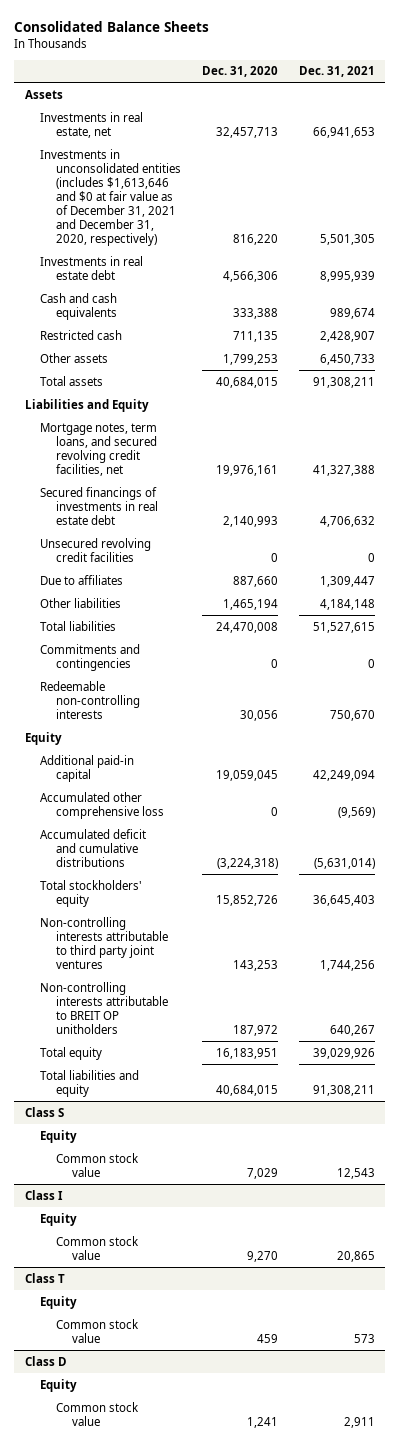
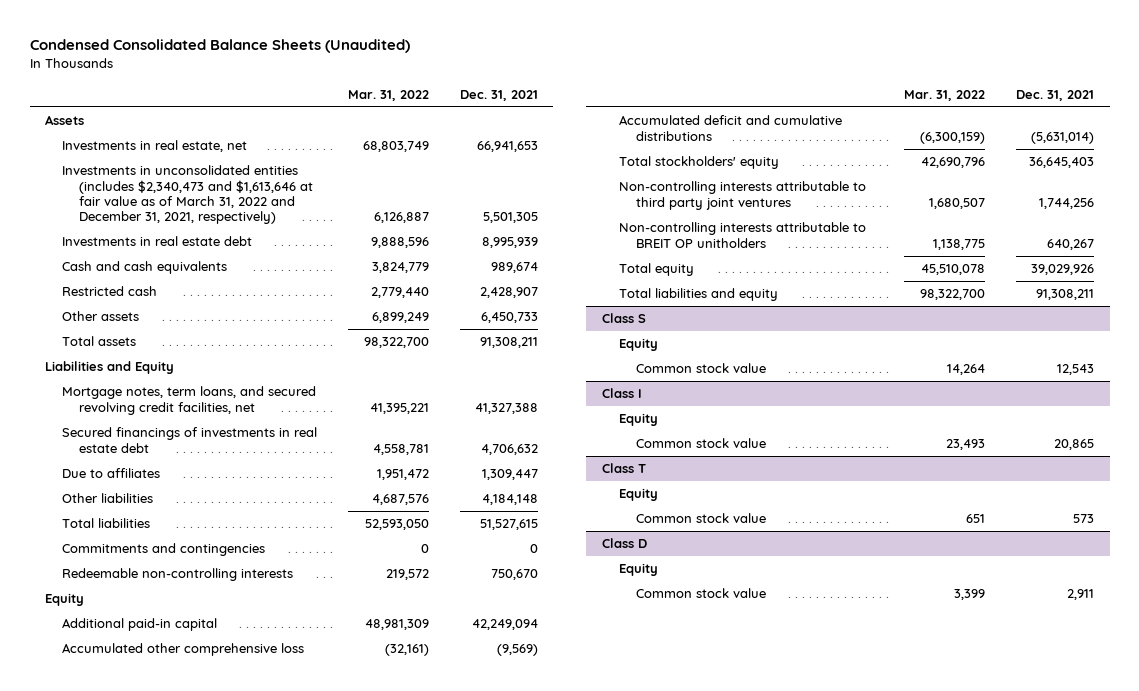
[14,21,210,33] Consolidated Balance Sheets -> [29,39,410,54] Condensed Consolidated Balance Sheets (Unaudited)
[202,66,279,78] Dec. 31, 2020 -> none
none -> [347,89,429,101] Mar. 31, 2022
[40,148,182,246] Investments in unconsolidated entities (includes $1,613,646 and $0 at fair value as of December 31, 2021 and December 31, 2020, respectively) -> [62,165,314,225] Investments in unconsolidated entities (includes $2,340,473 and $1,613,646 at fair value as of March 31, 2022 and December 31, 2021, respectively)
[40,537,152,562] Unsecured revolving credit facilities -> none

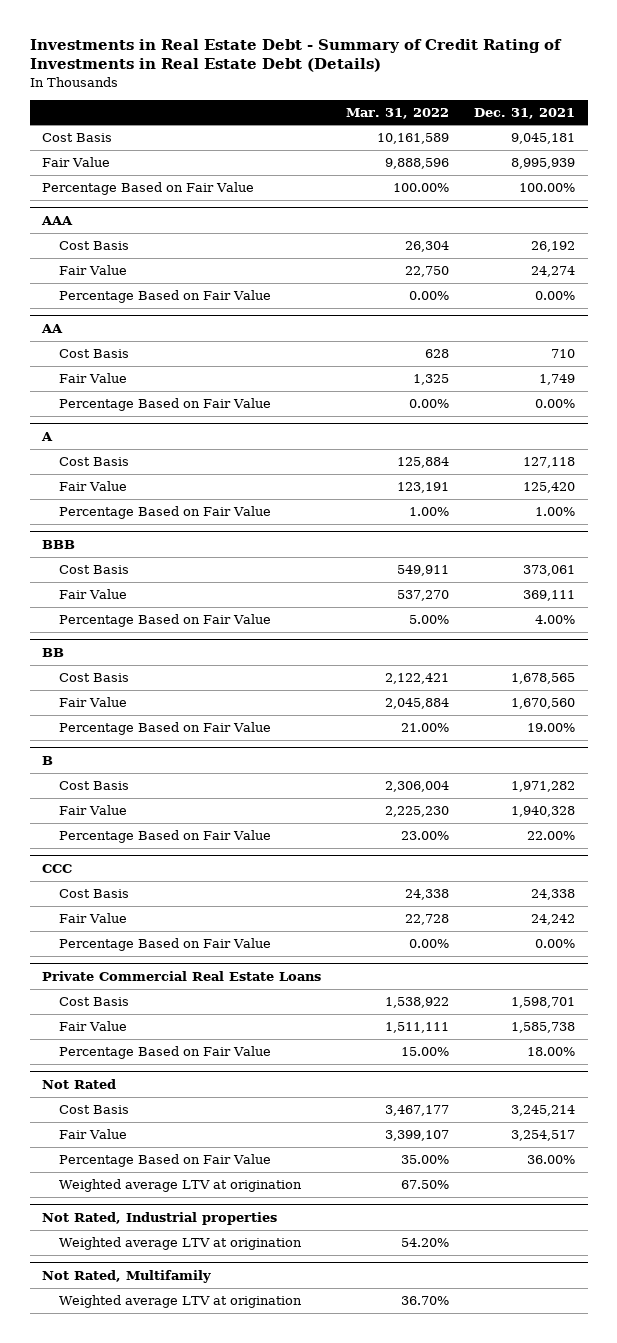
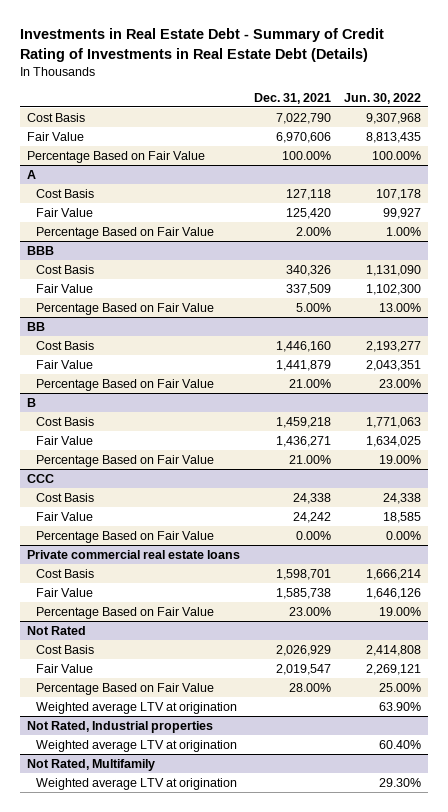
[346,107,450,119] Mar. 31, 2022 -> none
none -> [344,92,422,104] Jun. 30, 2022
[511,133,576,145] 9,045,181 -> [275,112,331,124] 7,022,790
[511,158,576,170] 8,995,939 -> [275,131,331,143] 6,970,606
[41,215,74,225] AAA -> none
[59,241,130,251] Cost Basis -> none
[59,265,128,276] Fair Value -> none
[59,290,272,304] Percentage Based on Fair Value -> none
[41,323,64,333] AA -> none
[59,349,130,359] Cost Basis -> none
[59,373,128,384] Fair Value -> none
[59,398,272,412] Percentage Based on Fair Value -> none
[535,507,576,517] 1.00% -> [295,226,331,236] 2.00%
[523,565,576,577] 373,061 -> [285,264,331,276] 340,326
[523,590,576,602] 369,111 -> [285,283,331,295] 337,509
[535,615,576,625] 4.00% -> [295,302,331,312] 5.00%
[511,673,576,685] 1,678,565 -> [275,340,331,352] 1,446,160
[511,698,576,710] 1,670,560 -> [275,359,331,371] 1,441,879
[527,723,576,733] 19.00% -> [288,378,331,388] 21.00%
[511,781,576,793] 1,971,282 -> [275,416,331,428] 1,459,218
[511,806,576,818] 1,940,328 -> [275,435,331,447] 1,436,271
[527,831,576,841] 22.00% -> [288,454,331,464] 21.00%
[42,970,322,981] Private Commercial Real Estate Loans -> [26,549,240,559] Private commercial real estate loans
[527,1047,576,1057] 18.00% -> [288,606,331,616] 23.00%
[511,1105,576,1117] 3,245,214 -> [275,644,331,656] 2,026,929
[511,1130,576,1142] 3,254,517 -> [275,663,331,675] 2,019,547
[527,1155,576,1165] 36.00% -> [288,682,331,692] 28.00%

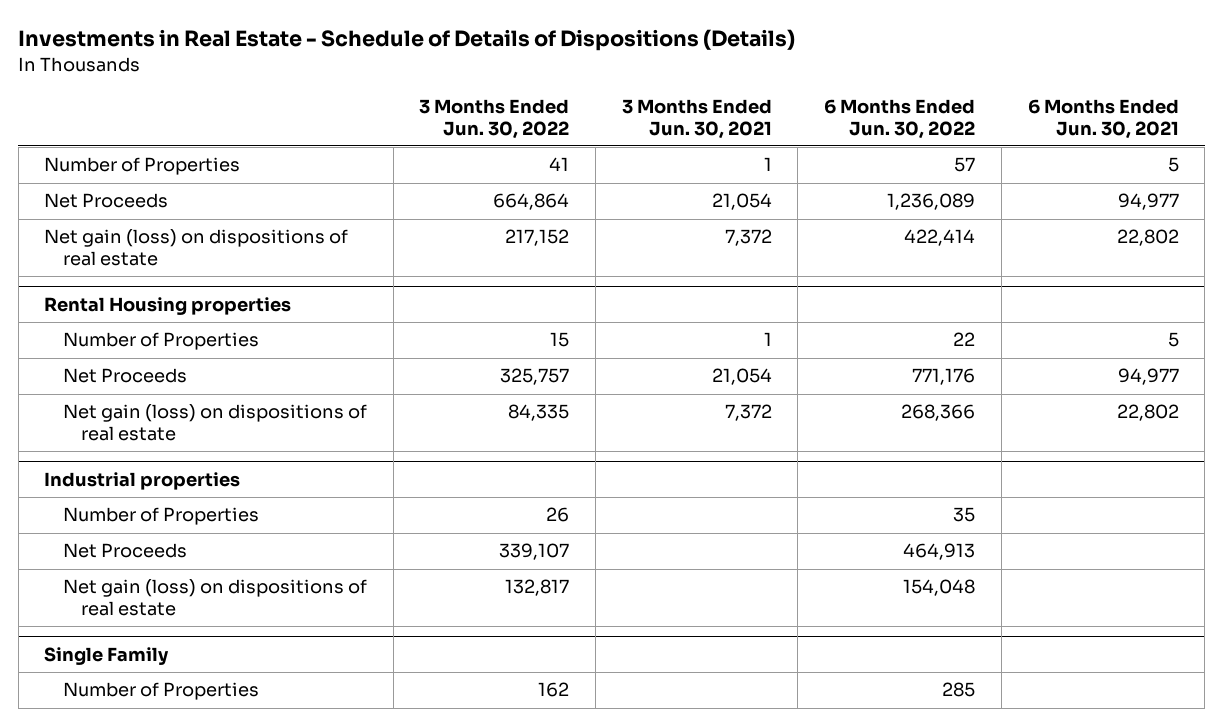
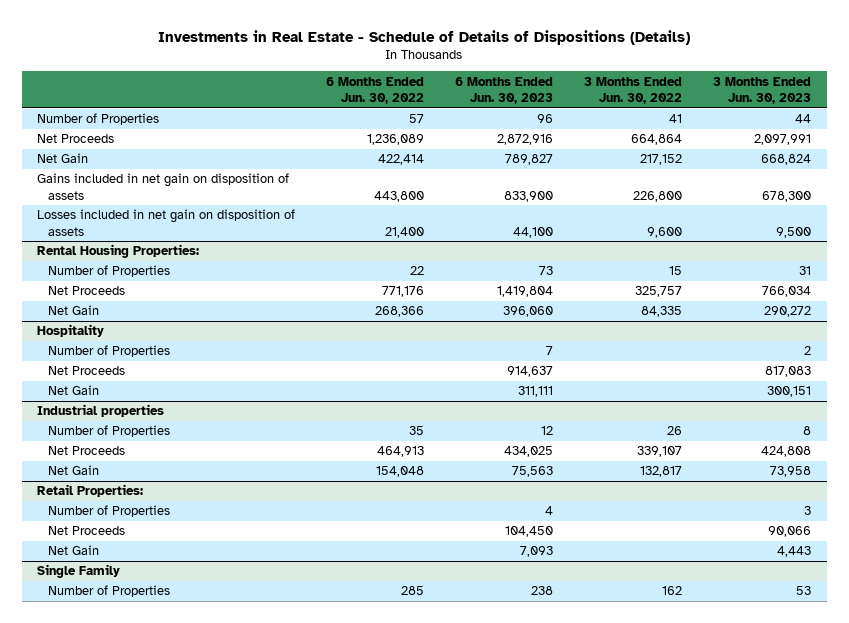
[621,98,772,139] 3 Months Ended Jun. 30, 2021 -> none
[1027,98,1179,139] 6 Months Ended Jun. 30, 2021 -> none
none -> [455,76,554,105] 6 Months Ended Jun. 30, 2023
none -> [713,76,812,105] 3 Months Ended Jun. 30, 2023
[44,229,349,267] Net gain (loss) on dispositions of real estate -> [37,153,89,164] Net Gain
none -> [37,173,290,200] Gains included in net gain on disposition of assets
none -> [37,209,296,236] Losses included in net gain on disposition of assets
[44,297,292,316] Rental Housing properties -> [37,244,200,259] Rental Housing Properties:
[62,404,367,442] Net gain (loss) on dispositions of real estate -> [47,305,99,316] Net Gain
none -> [37,324,105,338] Hospitality
none -> [47,345,170,358] Number of Properties
none -> [47,366,125,376] Net Proceeds
none -> [47,385,99,396] Net Gain
[62,579,367,617] Net gain (loss) on dispositions of real estate -> [47,465,99,476] Net Gain
none -> [37,484,144,498] Retail Properties:
none -> [47,505,170,518] Number of Properties
none -> [47,526,125,536] Net Proceeds
none -> [47,545,99,556] Net Gain

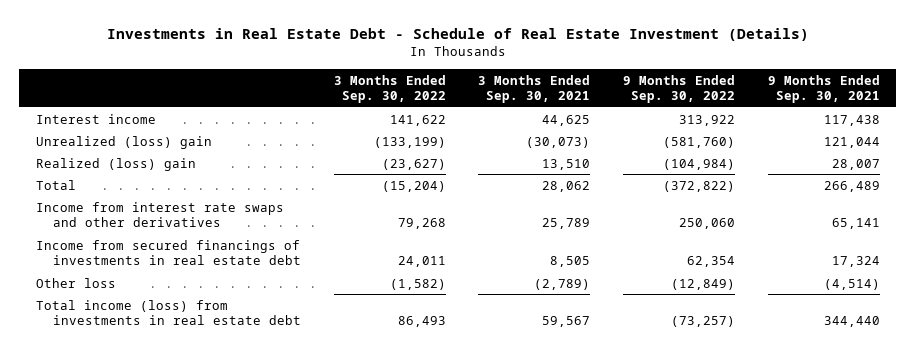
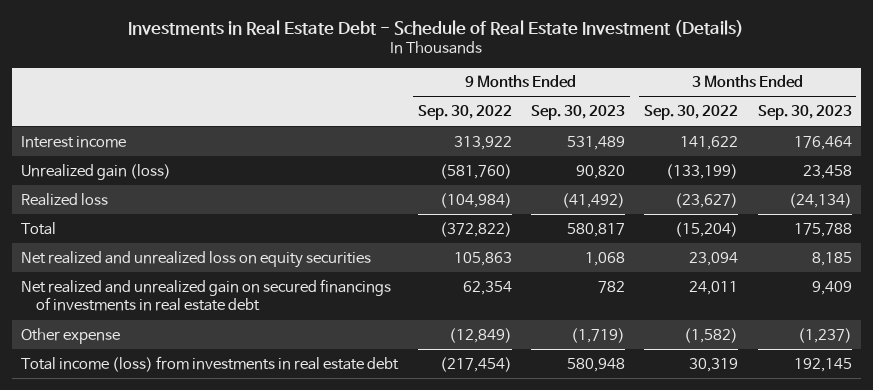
[478,74,591,104] 3 Months Ended Sep. 30, 2021 -> none
[767,74,880,104] 9 Months Ended Sep. 30, 2021 -> none
none -> [530,105,625,121] Sep. 30, 2023
none -> [757,105,852,121] Sep. 30, 2023
[35,135,212,149] Unrealized (loss) gain -> [21,163,172,180] Unrealized gain (loss)
[35,157,196,171] Realized (loss) gain -> [21,192,109,206] Realized loss
[35,201,284,228] Income from interest rate swaps and other derivatives -> none
none -> [21,250,372,268] Net realized and unrealized loss on equity securities
[35,239,302,266] Income from secured financings of investments in real estate debt -> [21,278,392,312] Net realized and unrealized gain on secured financings of investments in real estate debt
[35,277,116,288] Other loss -> [21,327,121,344] Other expense
[397,316,446,328] 86,493 -> [689,357,739,372] 30,319
[671,316,736,328] (73,257) -> [439,356,512,372] (217,454)

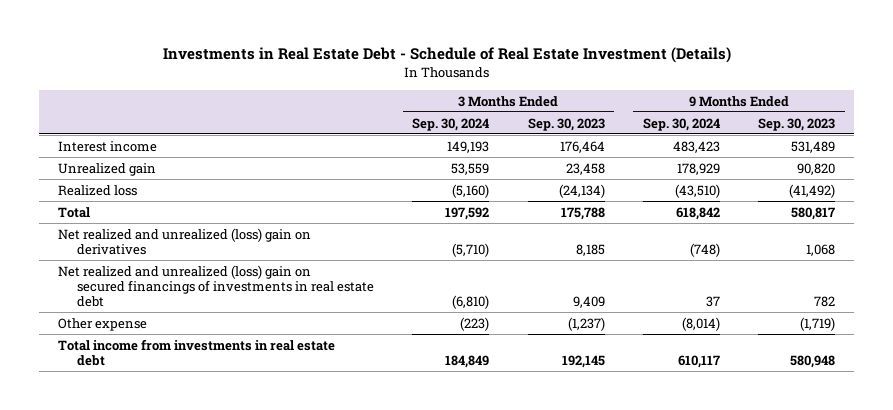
[417,105,512,121] Sep. 30, 2022 -> none
[644,105,739,121] Sep. 30, 2022 -> none
none -> [412,117,490,131] Sep. 30, 2024
none -> [642,117,720,131] Sep. 30, 2024
[21,163,172,180] Unrealized gain (loss) -> [58,162,157,176] Unrealized gain
[21,250,372,268] Net realized and unrealized loss on equity securities -> [58,227,312,255] Net realized and unrealized (loss) gain on derivatives
[21,278,392,312] Net realized and unrealized gain on secured financings of investments in real estate debt -> [58,264,374,308] Net realized and unrealized (loss) gain on secured financings of investments in real estate debt
[21,355,400,372] Total income (loss) from investments in real estate debt -> [58,338,336,366] Total income from investments in real estate debt

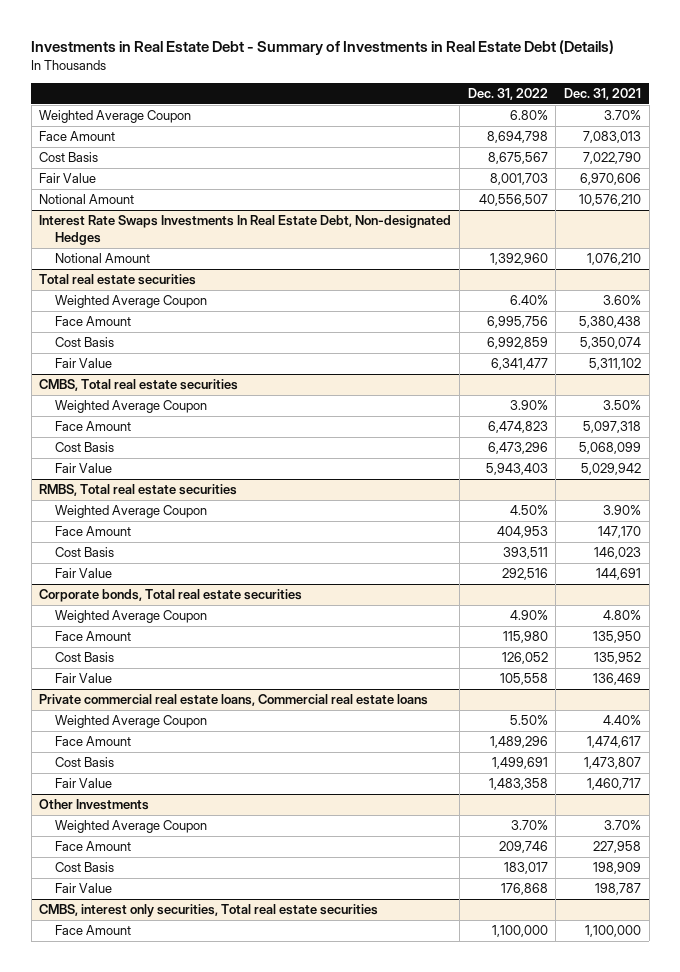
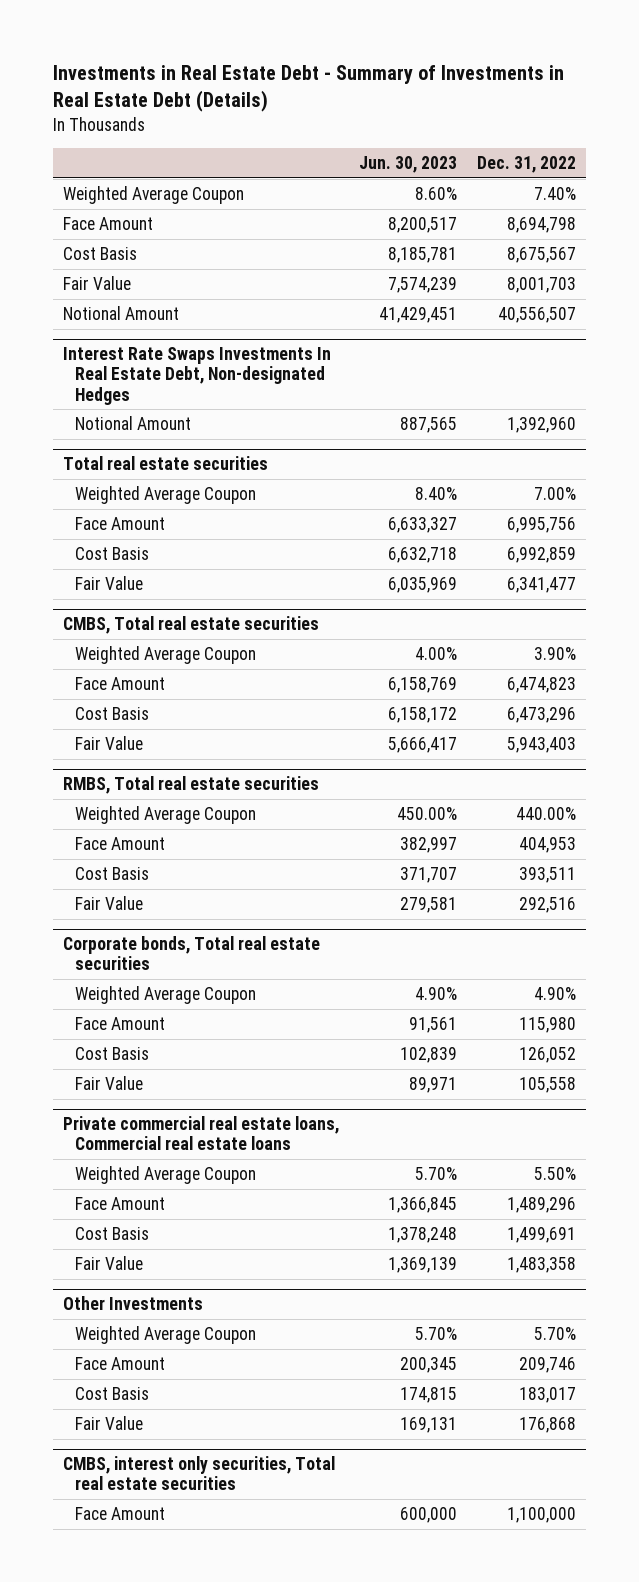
[564,88,642,101] Dec. 31, 2021 -> none
none -> [359,156,458,174] Jun. 30, 2023
[509,110,548,121] 6.80% -> [534,186,577,200] 7.40%
[509,295,548,306] 6.40% -> [534,486,577,500] 7.00%
[509,505,548,516] 4.50% -> [516,806,577,820] 440.00%
[510,820,548,831] 3.70% -> [534,1326,577,1340] 5.70%

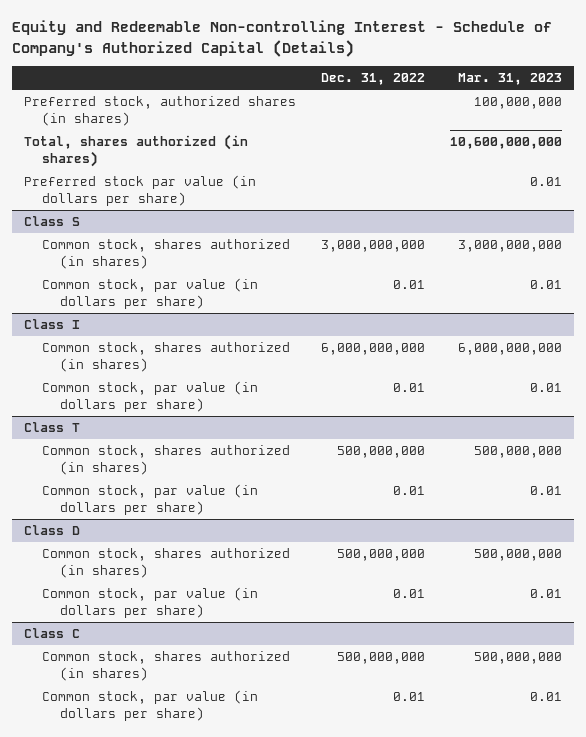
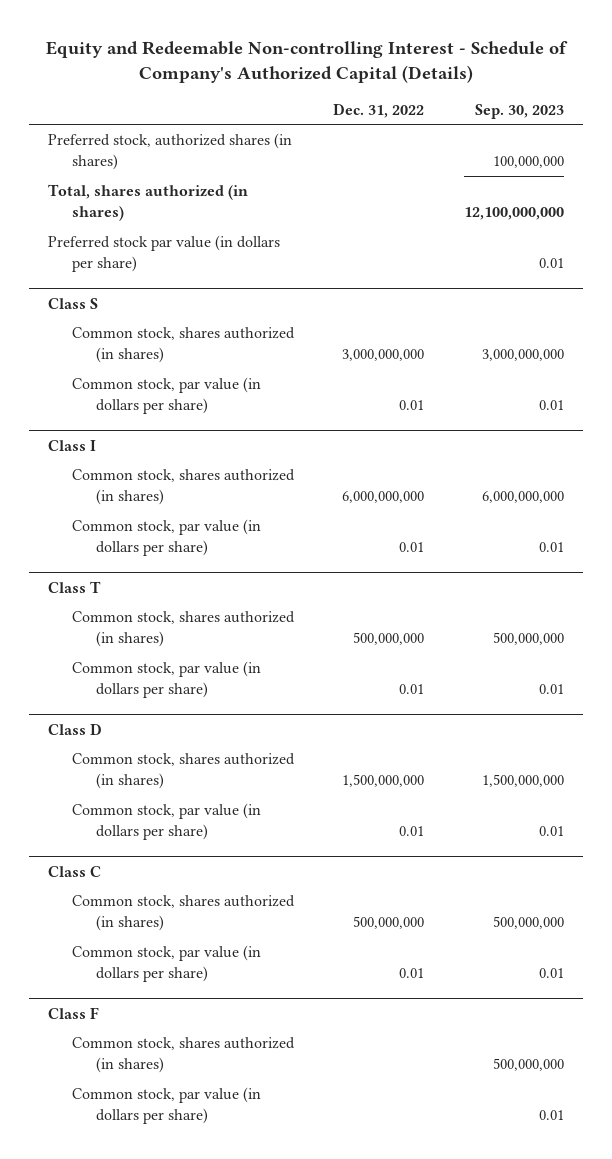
[457,73,562,86] Mar. 31, 2023 -> none
none -> [474,103,564,119] Sep. 30, 2023
[337,549,426,562] 500,000,000 -> [342,773,425,787] 1,500,000,000
none -> [48,1006,100,1019] Class F
none -> [71,1037,295,1073] Common stock, shares authorized (in shares)
none -> [71,1087,261,1124] Common stock, par value (in dollars per share)

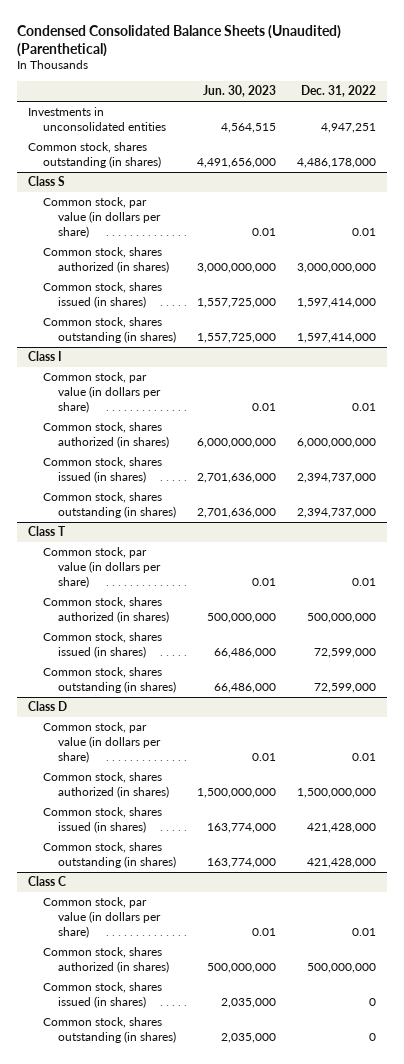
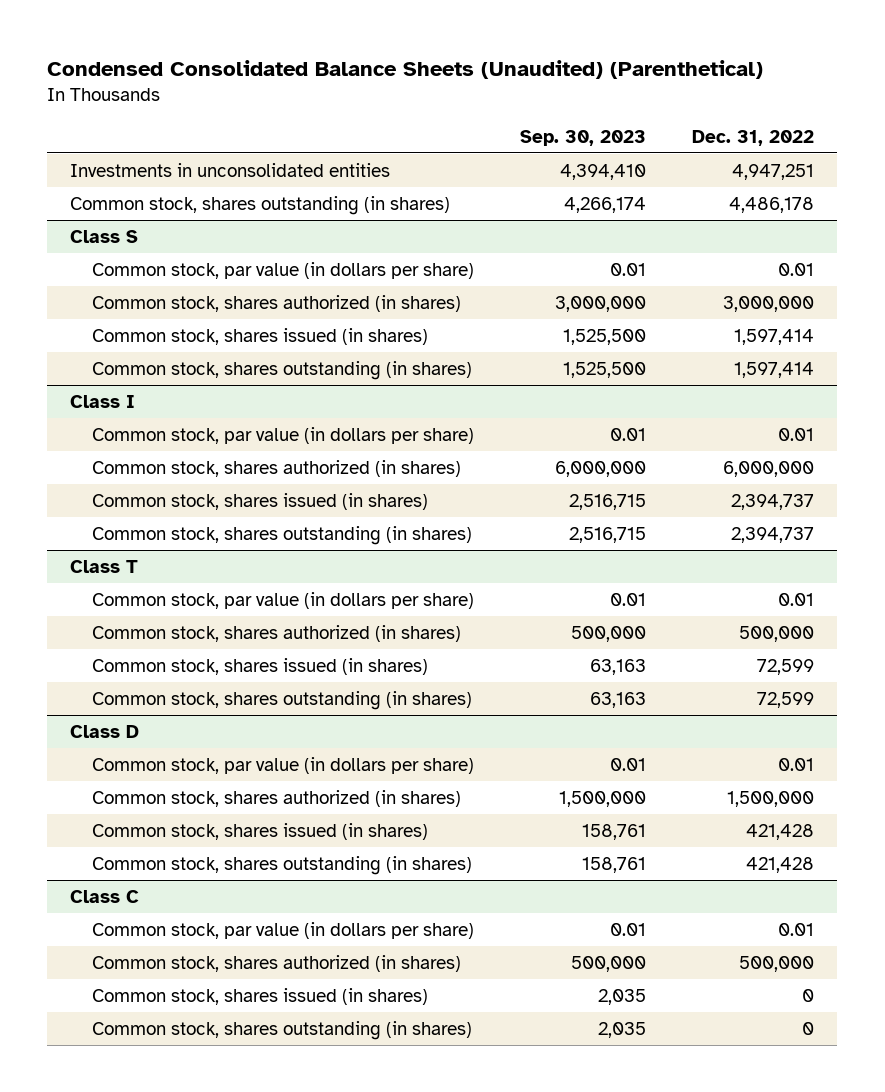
[203,85,277,98] Jun. 30, 2023 -> none
none -> [519,129,646,146] Sep. 30, 2023
[297,158,377,169] 4,486,178,000 -> [729,196,815,213] 4,486,178
[297,263,377,274] 3,000,000,000 -> [723,295,815,312] 3,000,000
[297,298,377,309] 1,597,414,000 -> [734,328,815,345] 1,597,414
[297,333,377,344] 1,597,414,000 -> [734,361,815,378] 1,597,414
[297,438,377,449] 6,000,000,000 -> [723,460,815,477] 6,000,000
[297,473,377,484] 2,394,737,000 -> [731,493,815,510] 2,394,737
[297,508,377,519] 2,394,737,000 -> [731,526,815,543] 2,394,737
[307,613,377,624] 500,000,000 -> [739,625,815,642] 500,000
[314,648,377,659] 72,599,000 -> [757,658,815,675] 72,599
[314,683,377,694] 72,599,000 -> [757,691,815,708] 72,599
[297,788,377,799] 1,500,000,000 -> [727,790,815,807] 1,500,000
[307,823,377,834] 421,428,000 -> [746,823,815,840] 421,428
[307,858,377,869] 421,428,000 -> [746,856,815,873] 421,428
[307,963,377,974] 500,000,000 -> [739,955,815,972] 500,000

